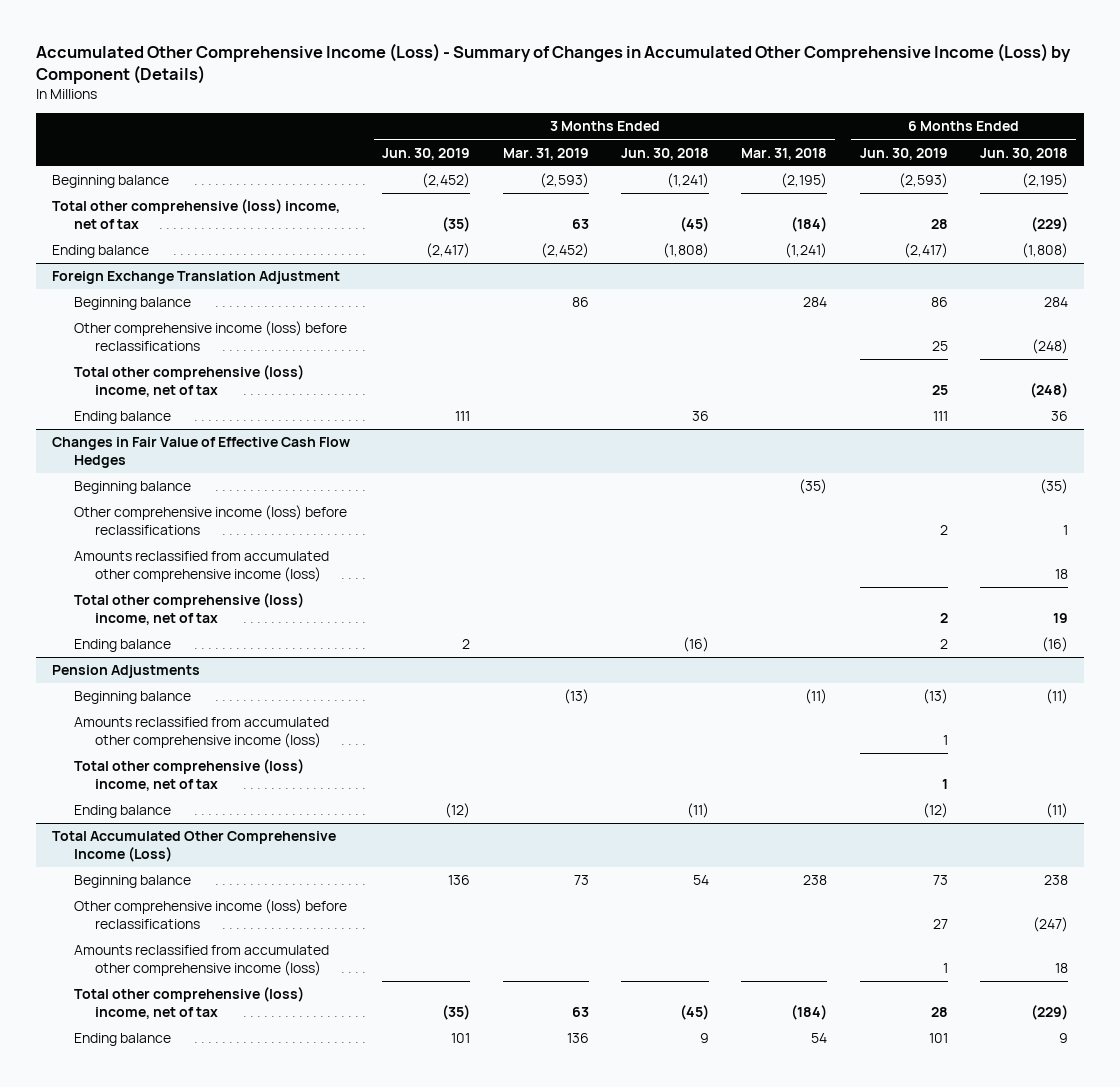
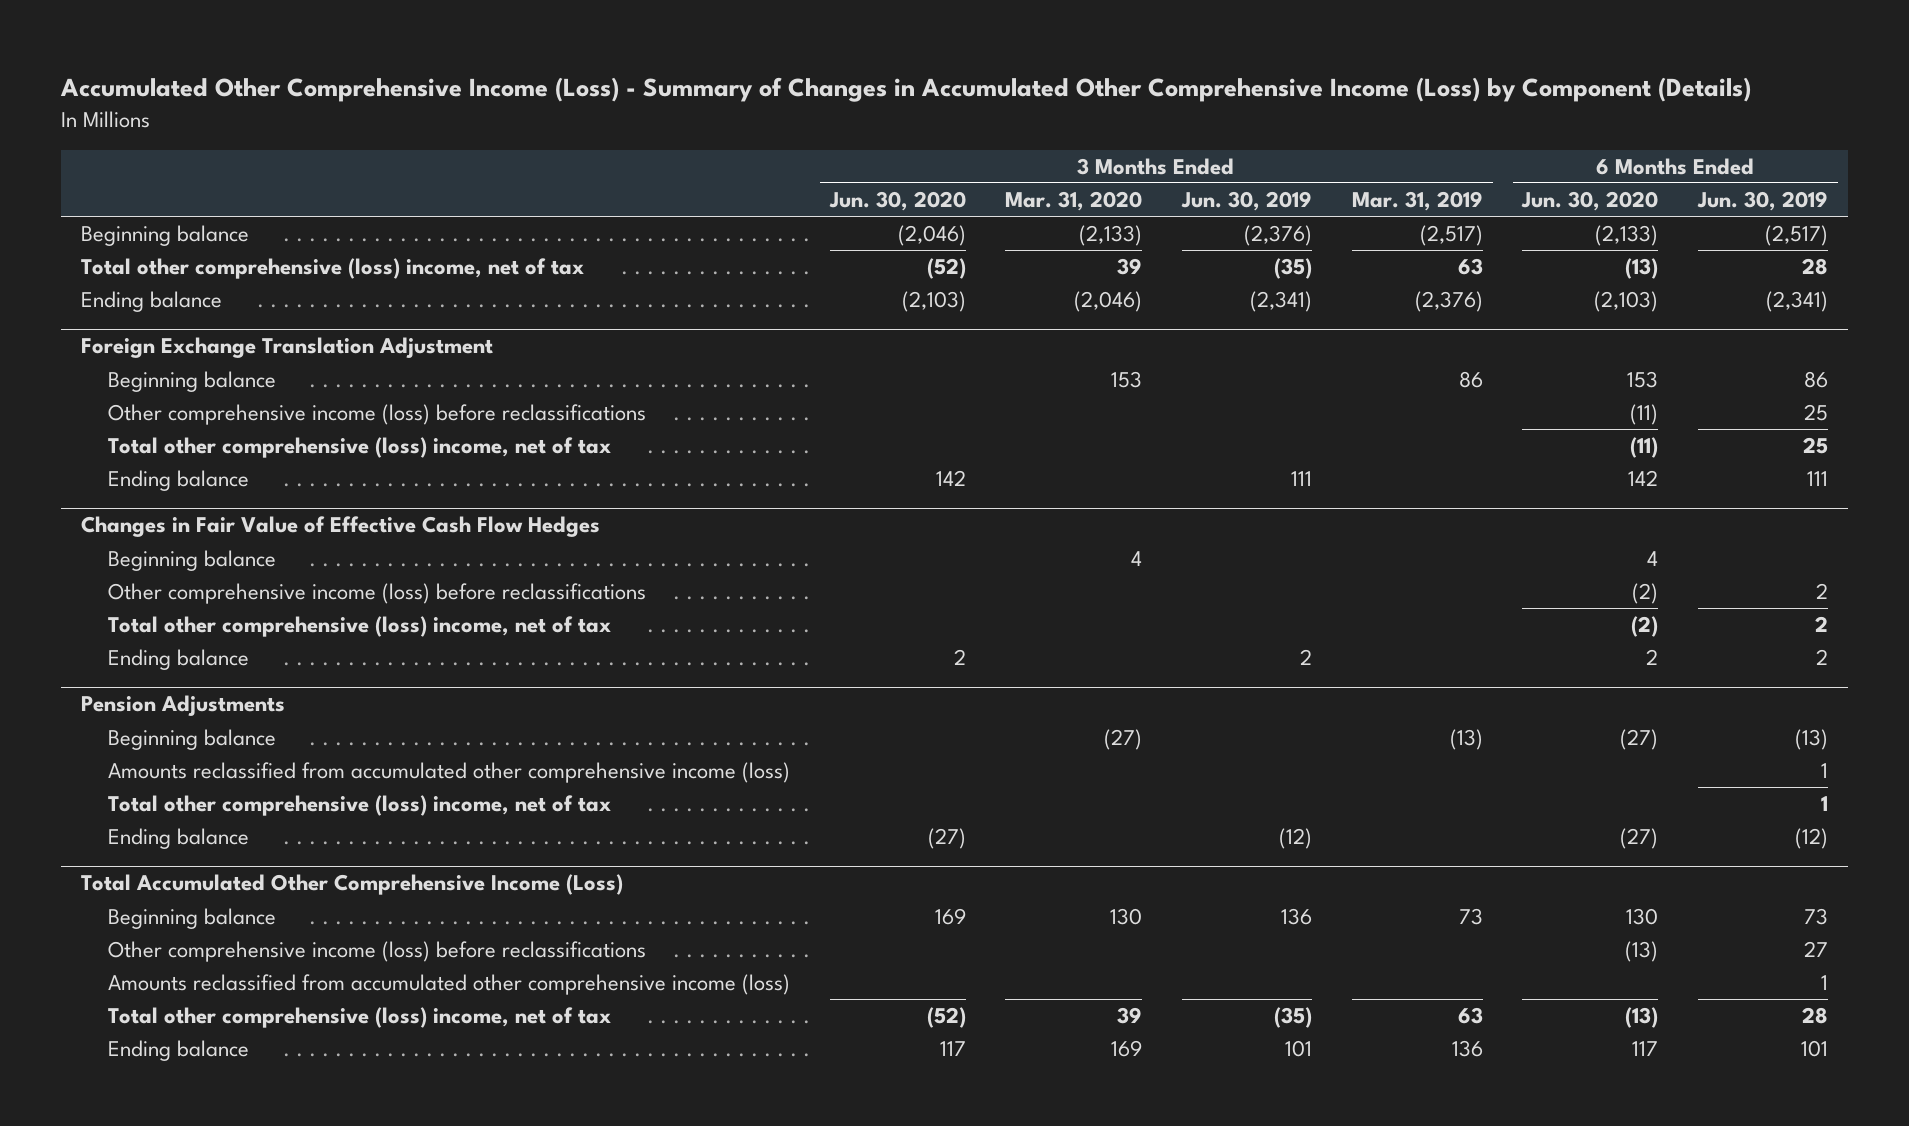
[620,147,709,160] Jun. 30, 2018 -> none
[741,147,828,160] Mar. 31, 2018 -> none
[979,147,1068,160] Jun. 30, 2018 -> none
none -> [828,191,966,212] Jun. 30, 2020
none -> [1005,191,1143,212] Mar. 31, 2020
none -> [1521,191,1659,212] Jun. 30, 2020
[422,173,471,189] (2,452) -> [1244,225,1313,247] (2,376)
[539,173,589,189] (2,593) -> [1419,225,1483,247] (2,517)
[898,173,948,189] (2,593) -> [1765,225,1829,247] (2,517)
[426,243,471,259] (2,417) -> [1250,291,1313,313] (2,341)
[540,243,589,259] (2,452) -> [1414,291,1483,313] (2,376)
[903,243,948,259] (2,417) -> [1766,291,1829,313] (2,341)
[73,551,329,583] Amounts reclassified from accumulated other comprehensive income (loss) -> none

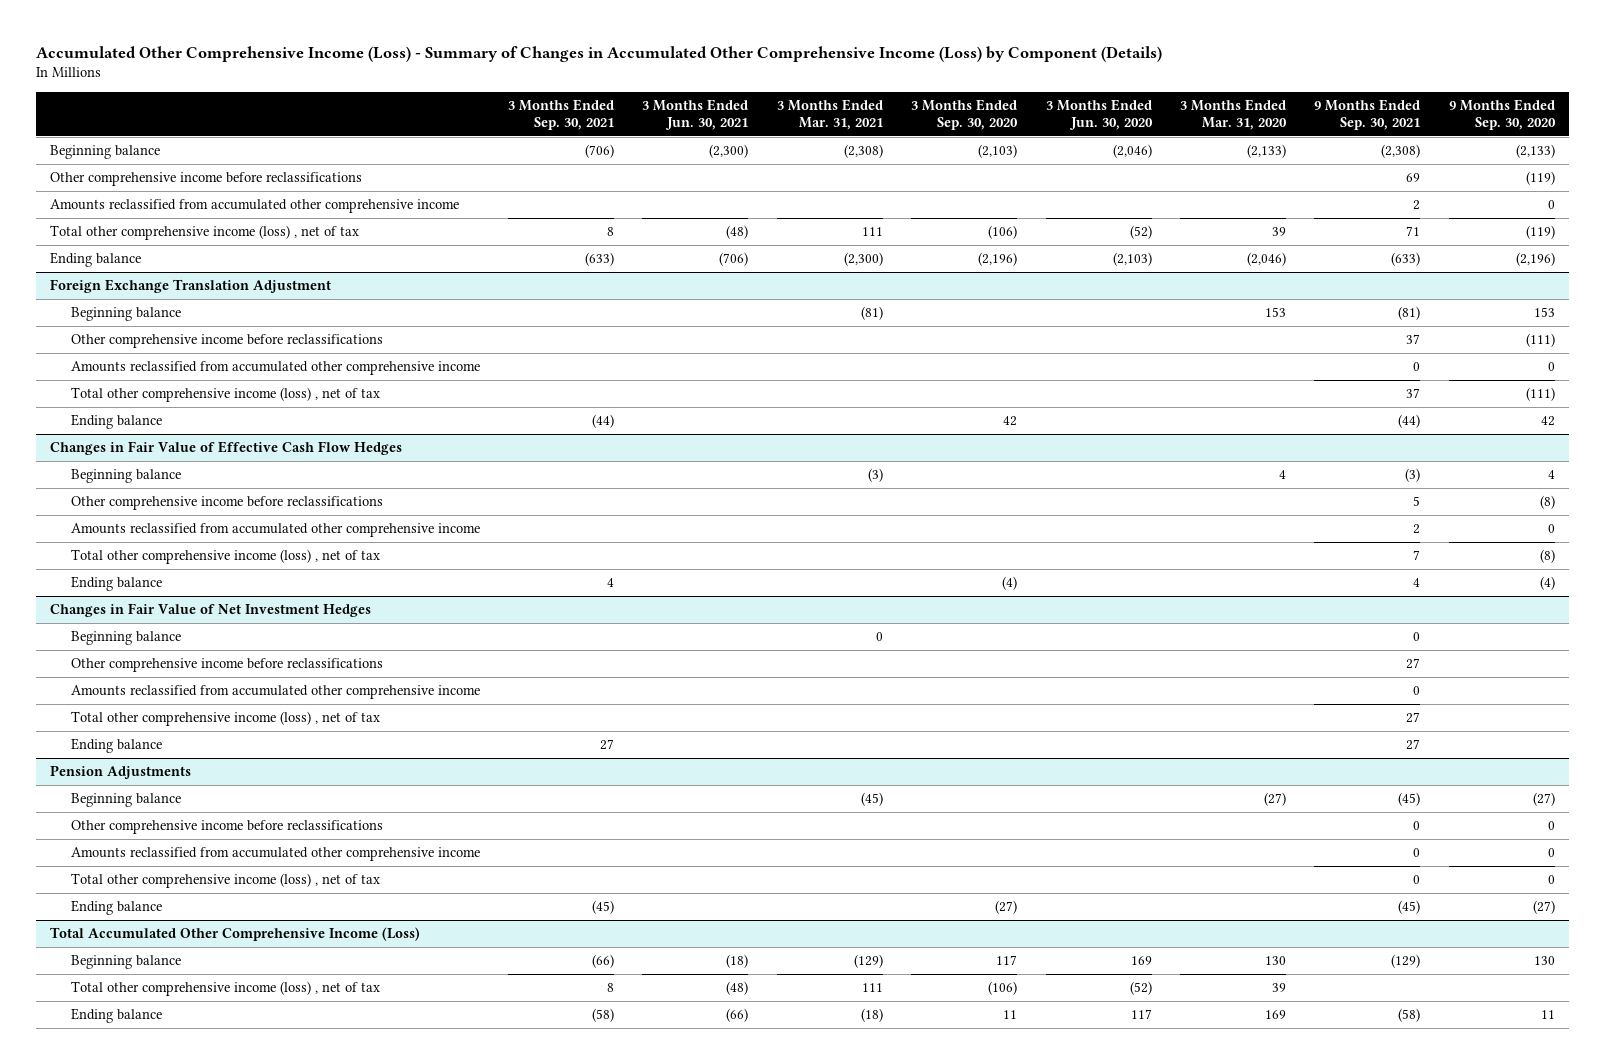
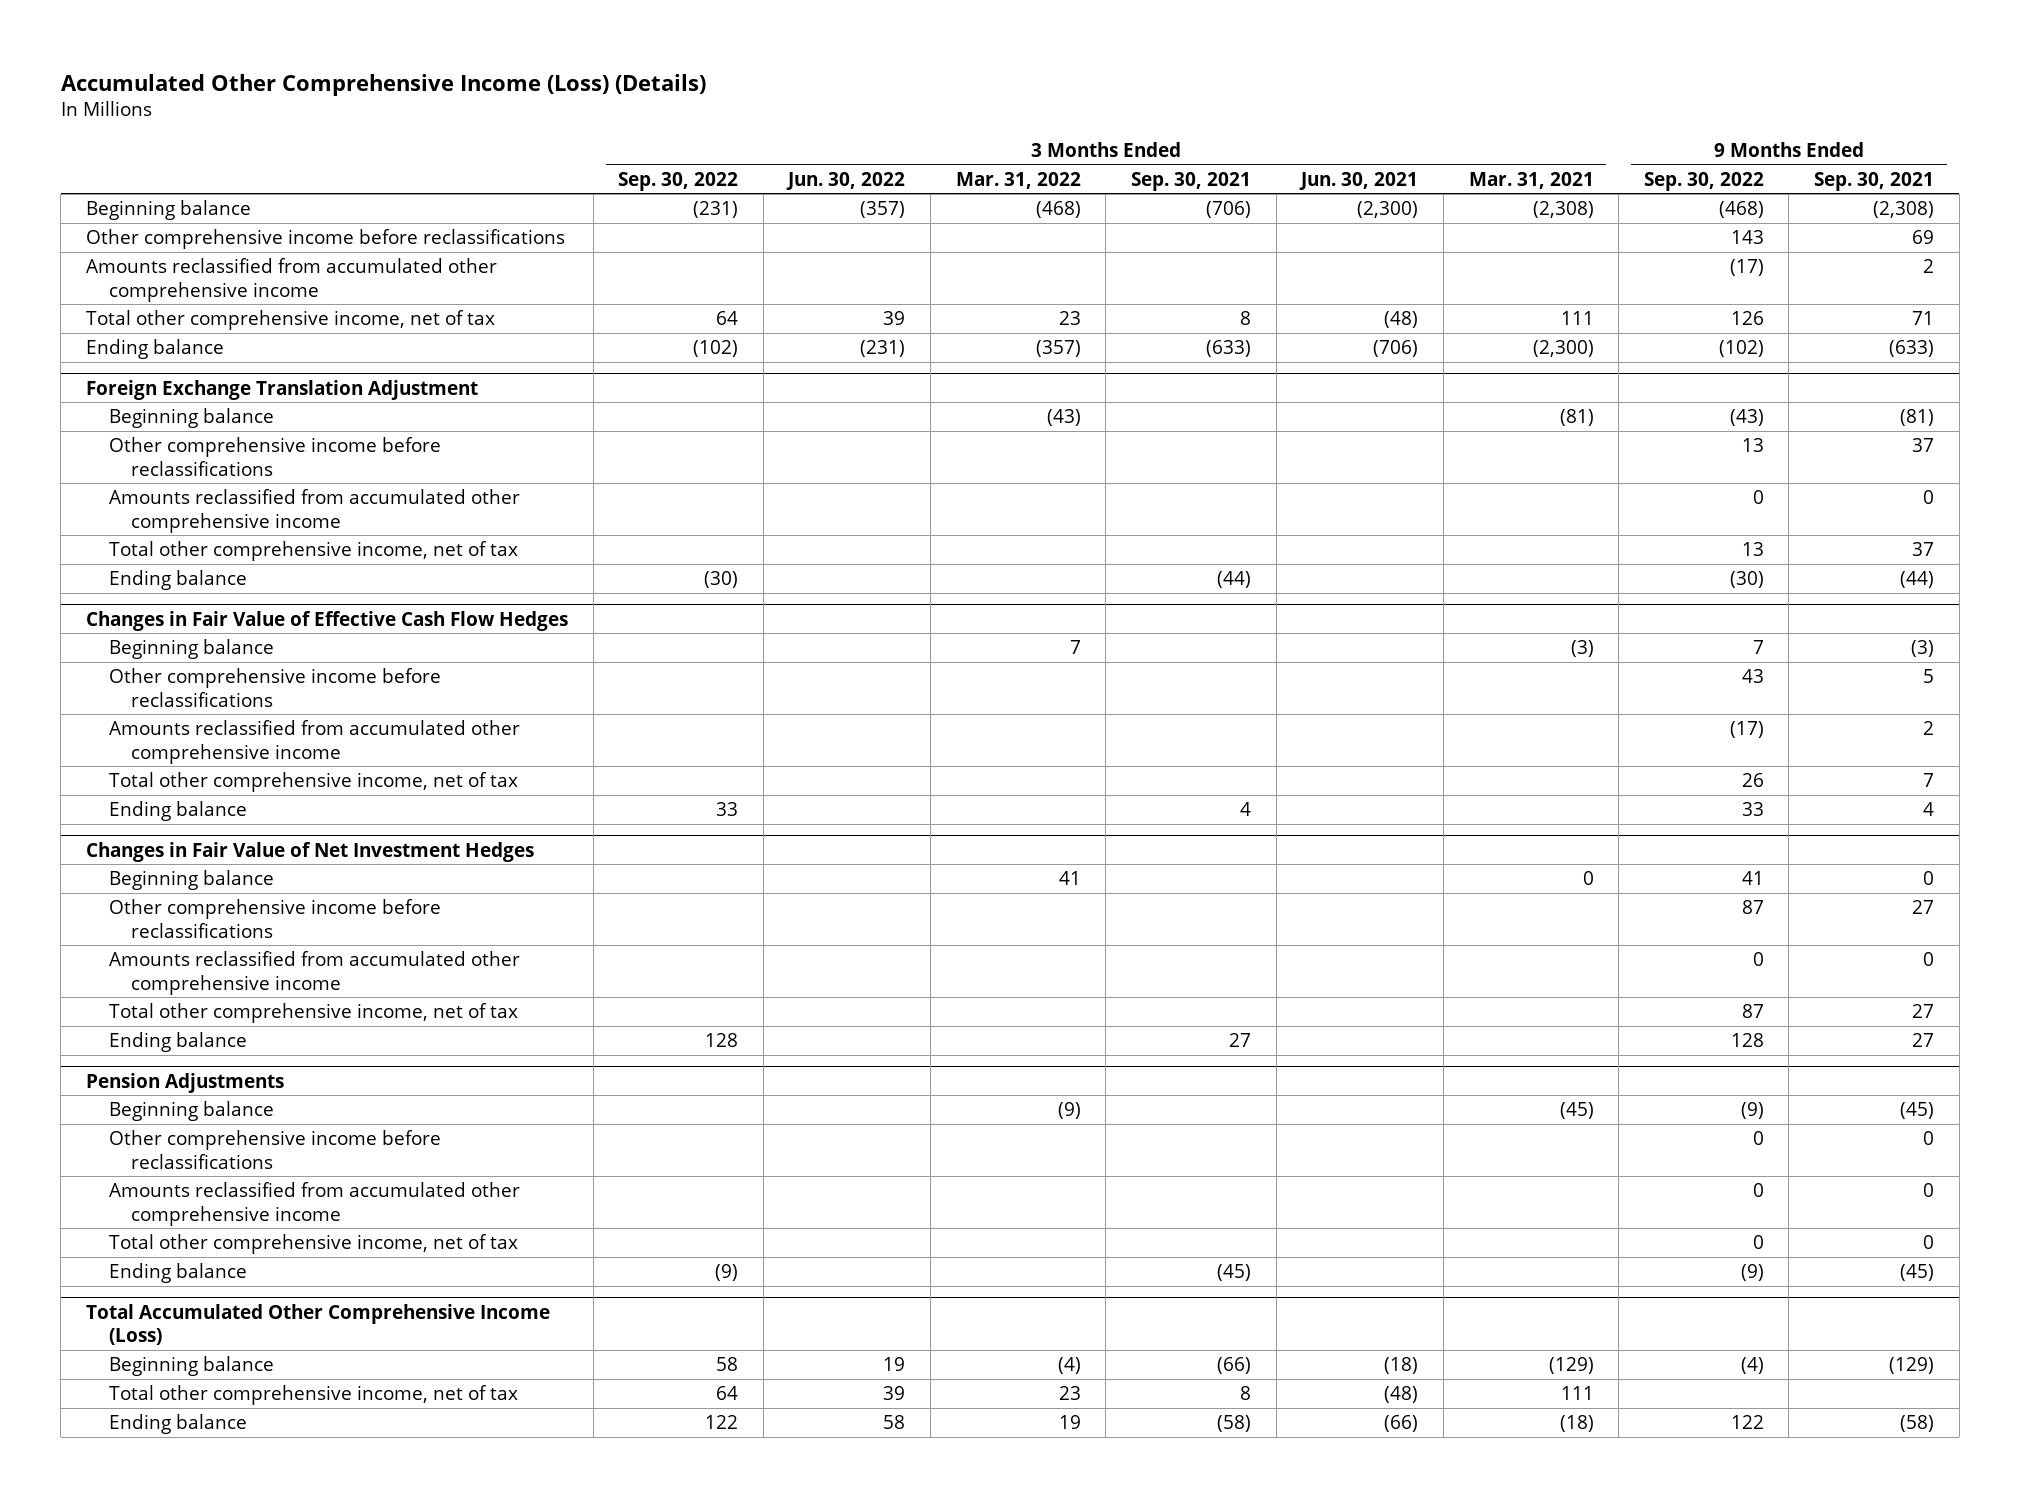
[35,46,1162,63] Accumulated Other Comprehensive Income (Loss) - Summary of Changes in Accumulated Other Comprehensive Income (Loss) by Component (Details) -> [60,73,706,96] Accumulated Other Comprehensive Income (Loss) (Details)
[911,98,1019,130] 3 Months Ended Sep. 30, 2020 -> none
[1045,98,1153,130] 3 Months Ended Jun. 30, 2020 -> none
[1180,98,1288,130] 3 Months Ended Mar. 31, 2020 -> none
[1448,98,1556,130] 9 Months Ended Sep. 30, 2020 -> none
none -> [618,171,739,191] Sep. 30, 2022
none -> [786,171,906,190] Jun. 30, 2022
none -> [955,171,1081,189] Mar. 31, 2022
none -> [1643,171,1764,191] Sep. 30, 2022
[50,225,360,241] Total other comprehensive income (loss) , net of tax -> [85,310,495,331] Total other comprehensive income, net of tax
[70,387,380,403] Total other comprehensive income (loss) , net of tax -> [108,541,518,562] Total other comprehensive income, net of tax
[70,549,380,565] Total other comprehensive income (loss) , net of tax -> [108,772,518,793] Total other comprehensive income, net of tax
[70,711,380,727] Total other comprehensive income (loss) , net of tax -> [108,1003,518,1024] Total other comprehensive income, net of tax
[70,873,380,889] Total other comprehensive income (loss) , net of tax -> [108,1234,518,1255] Total other comprehensive income, net of tax
[70,981,380,997] Total other comprehensive income (loss) , net of tax -> [108,1385,518,1406] Total other comprehensive income, net of tax

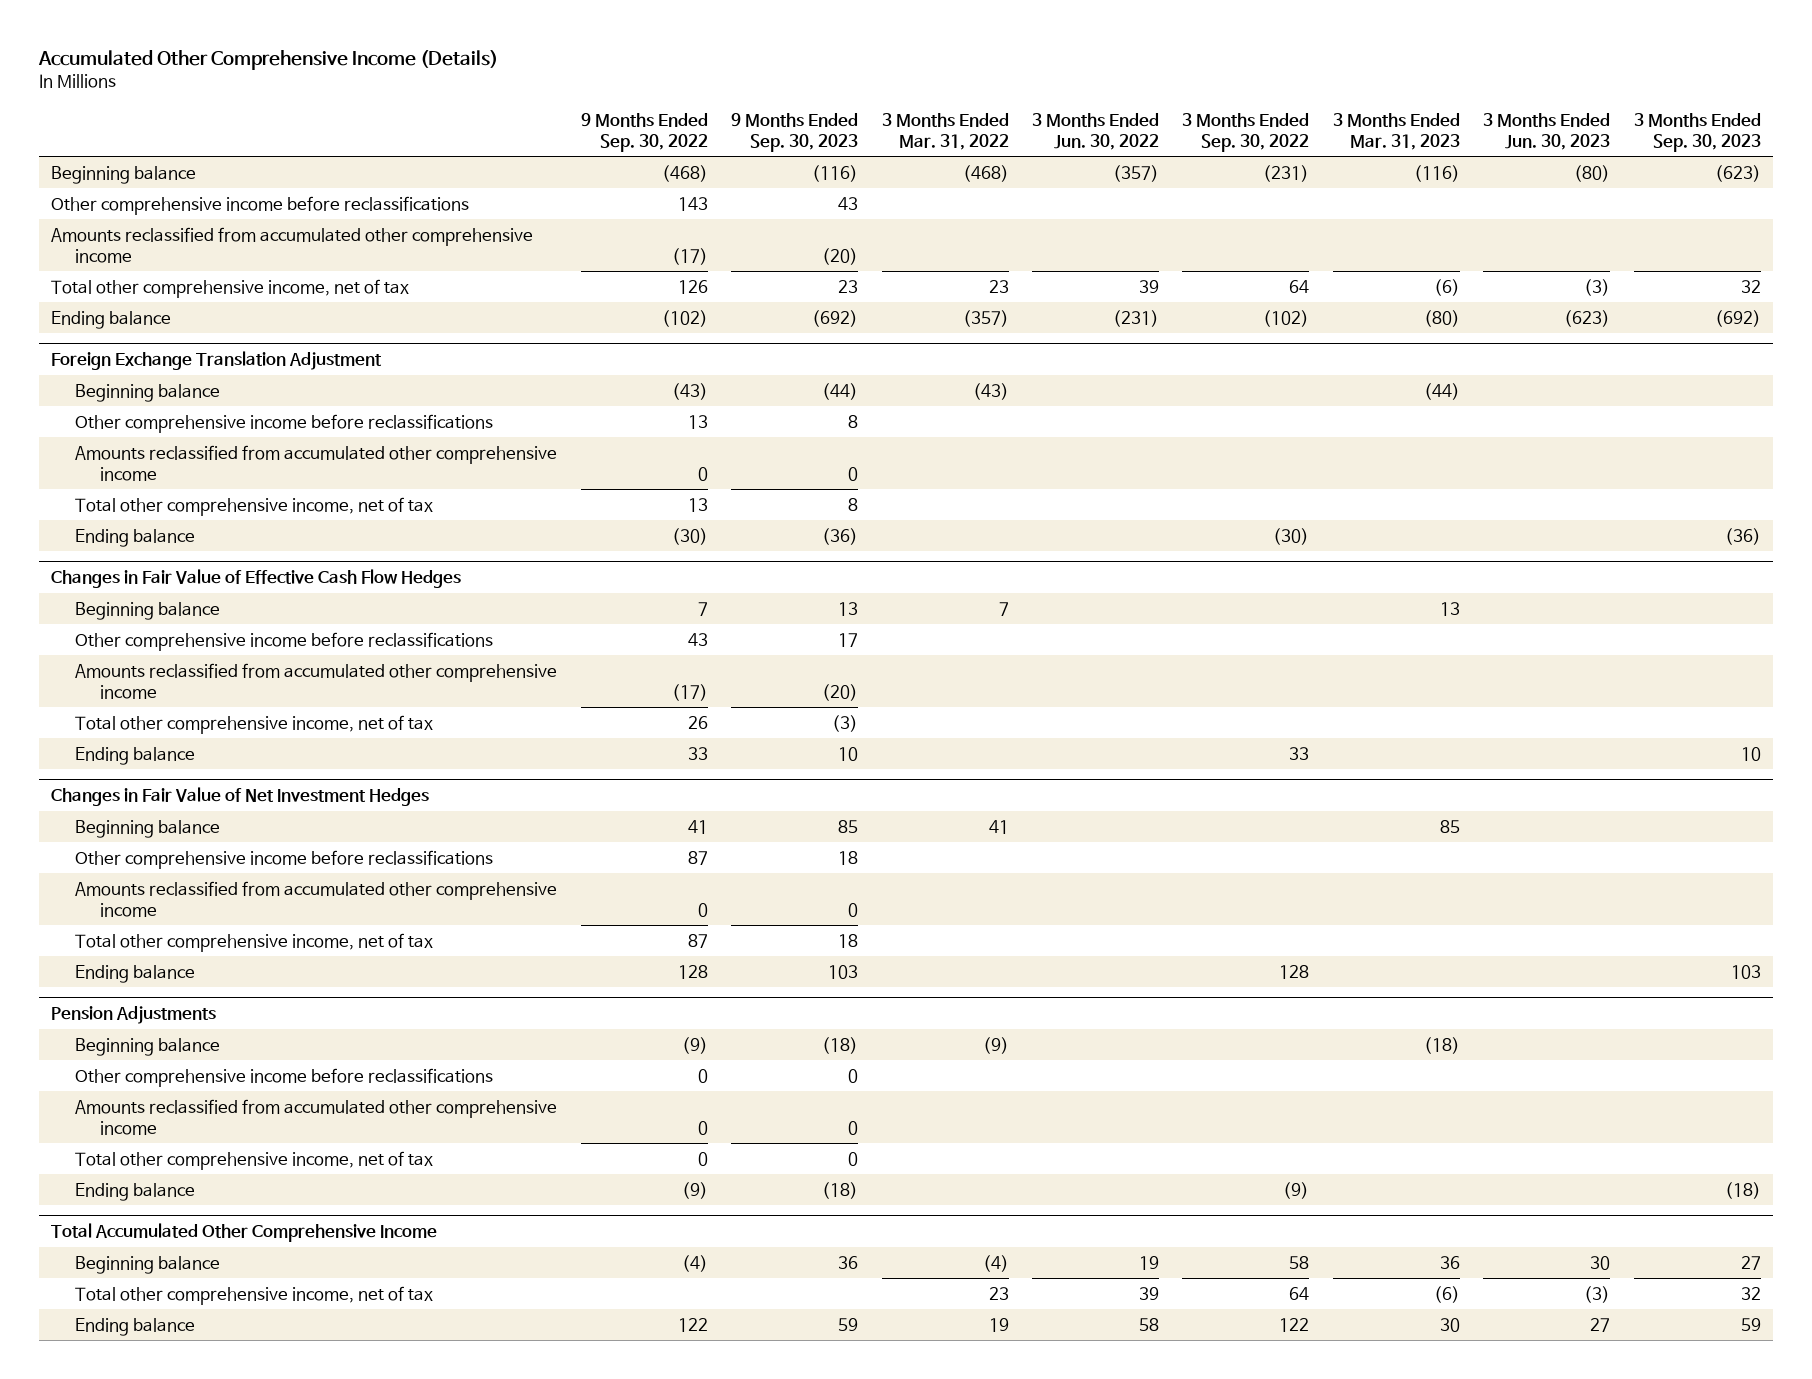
[60,73,706,96] Accumulated Other Comprehensive Income (Loss) (Details) -> [38,49,499,70] Accumulated Other Comprehensive Income (Details)
[1131,171,1252,191] Sep. 30, 2021 -> none
[1299,171,1419,190] Jun. 30, 2021 -> none
[1468,171,1594,189] Mar. 31, 2021 -> none
[1814,171,1935,191] Sep. 30, 2021 -> none
none -> [731,112,859,152] 9 Months Ended Sep. 30, 2023
none -> [1332,112,1460,150] 3 Months Ended Mar. 31, 2023
none -> [1483,112,1611,150] 3 Months Ended Jun. 30, 2023
none -> [1633,112,1761,152] 3 Months Ended Sep. 30, 2023
[85,1303,550,1346] Total Accumulated Other Comprehensive Income (Loss) -> [50,1223,437,1243] Total Accumulated Other Comprehensive Income

